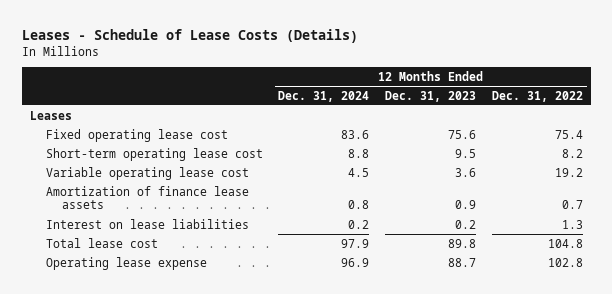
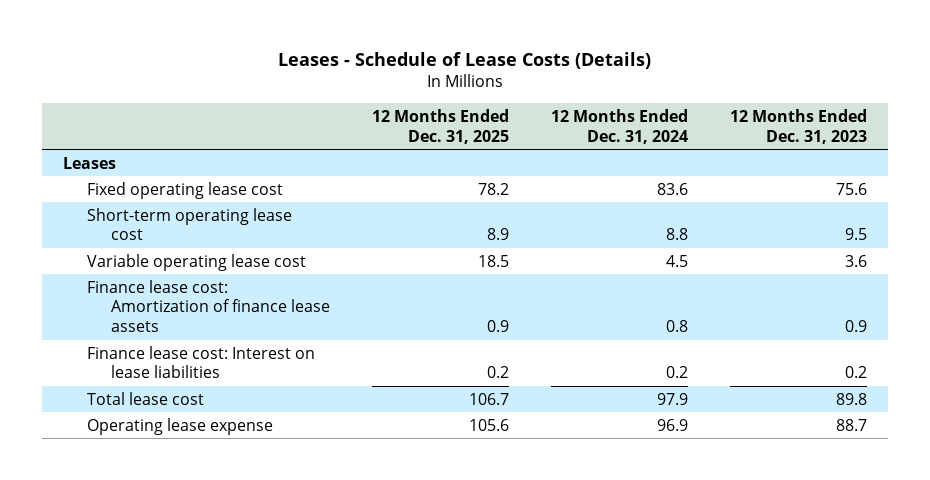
[491,90,583,102] Dec. 31, 2022 -> none
none -> [371,108,509,144] 12 Months Ended Dec. 31, 2025
[45,185,249,210] Amortization of finance lease assets -> [86,279,330,333] Finance lease cost: Amortization of finance lease assets
[45,218,249,229] Interest on lease liabilities -> [86,345,315,379] Finance lease cost: Interest on lease liabilities

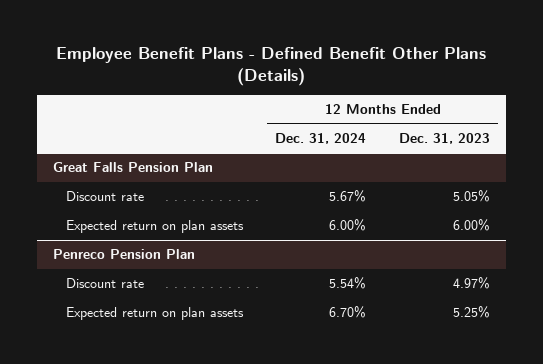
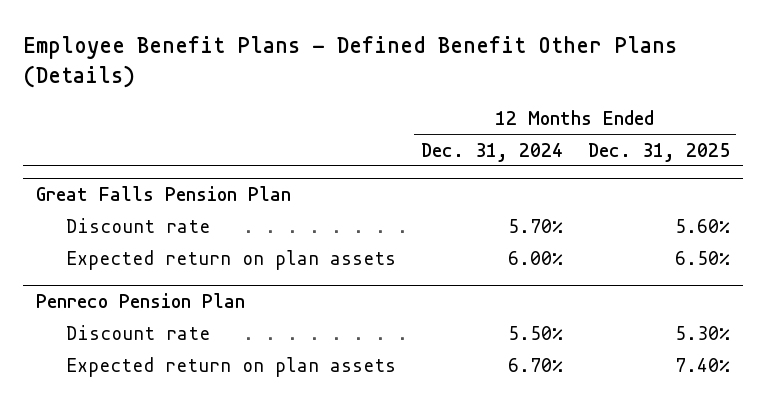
[398,132,490,144] Dec. 31, 2023 -> none
none -> [587,142,730,162] Dec. 31, 2025
[329,190,367,203] 5.67% -> [507,218,563,233] 5.70%
[329,277,367,290] 5.54% -> [507,325,563,340] 5.50%

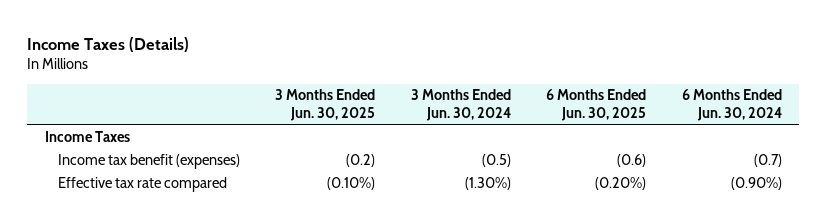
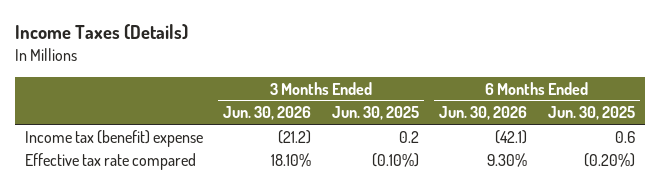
[410,89,511,122] 3 Months Ended Jun. 30, 2024 -> none
[681,89,782,122] 6 Months Ended Jun. 30, 2024 -> none
none -> [223,106,312,121] Jun. 30, 2026
none -> [439,106,528,121] Jun. 30, 2026
[44,131,130,143] Income Taxes -> none
[58,154,241,170] Income tax benefit (expenses) -> [24,129,203,147] Income tax (benefit) expense
[346,154,376,168] (0.2) -> [398,130,419,143] 0.2
[617,154,647,168] (0.6) -> [614,130,635,143] 0.6

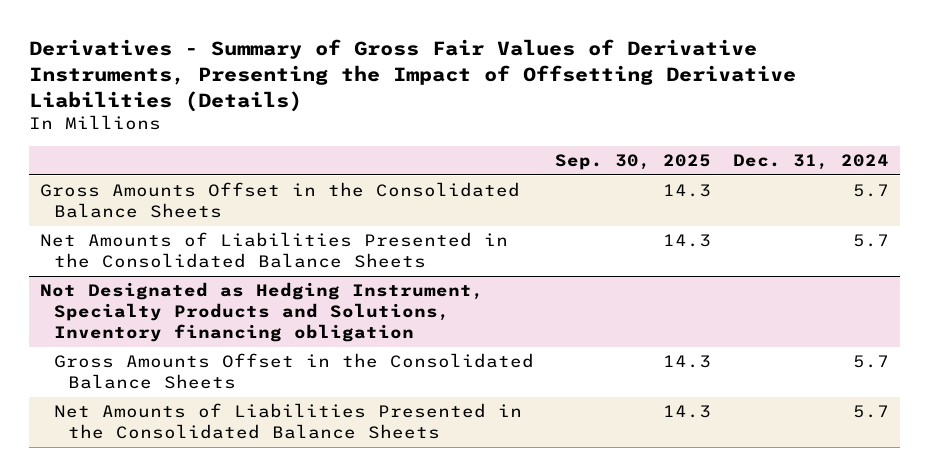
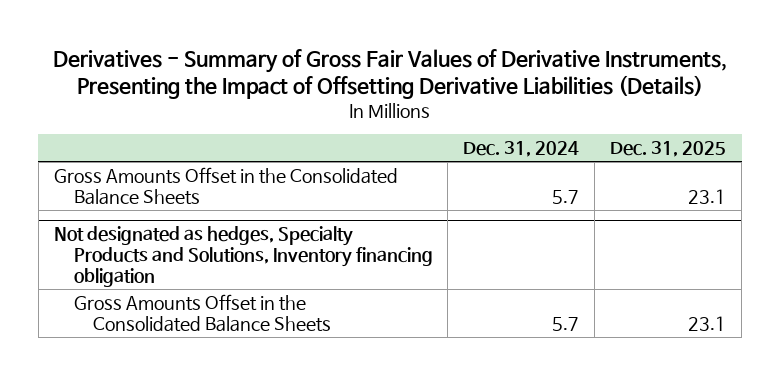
[555,154,712,171] Sep. 30, 2025 -> none
none -> [610,141,727,158] Dec. 31, 2025
[39,232,508,269] Net Amounts of Liabilities Presented in the Consolidated Balance Sheets -> none
[39,282,484,342] Not Designated as Hedging Instrument, Specialty Products and Solutions, Inventory financing obligation -> [53,226,433,287] Not designated as hedges, Specialty Products and Solutions, Inventory financing obligation
[53,403,522,440] Net Amounts of Liabilities Presented in the Consolidated Balance Sheets -> none

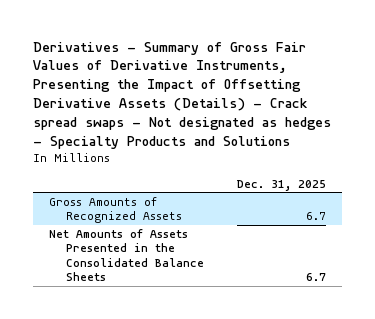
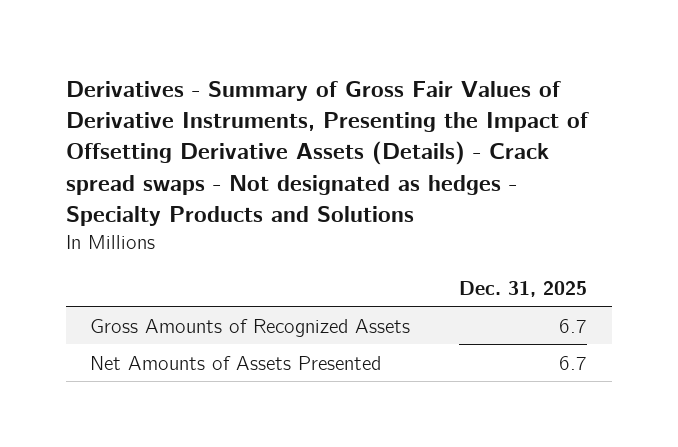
[49,229,205,282] Net Amounts of Assets Presented in the Consolidated Balance Sheets -> [90,355,382,370] Net Amounts of Assets Presented

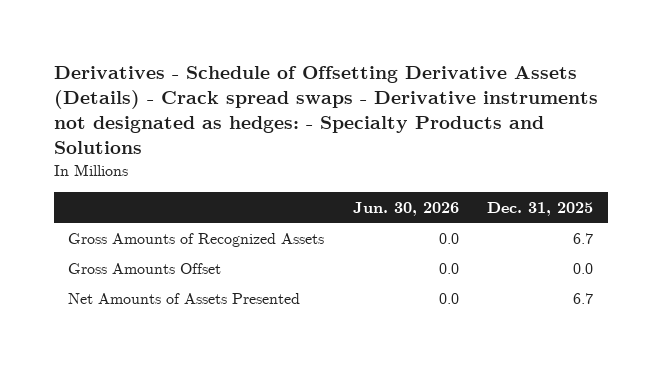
[65,80,589,226] Derivatives - Summary of Gross Fair Values of Derivative Instruments, Presenting the Impact of Offsetting Derivative Assets (Details) - Crack spread swaps - Not designated as hedges - Specialty Products and Solutions -> [53,65,598,155] Derivatives - Schedule of Offsetting Derivative Assets (Details) - Crack spread swaps - Derivative instruments not designated as hedges: - Specialty Products and Solutions
none -> [352,201,459,216] Jun. 30, 2026
none -> [68,262,222,274] Gross Amounts Offset

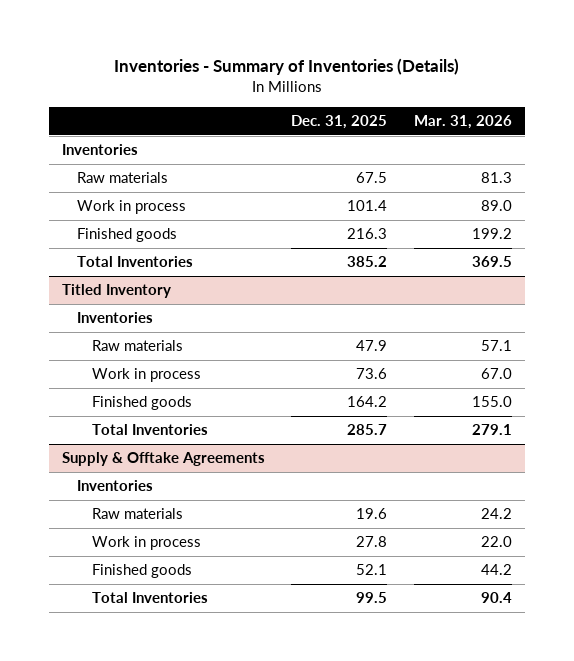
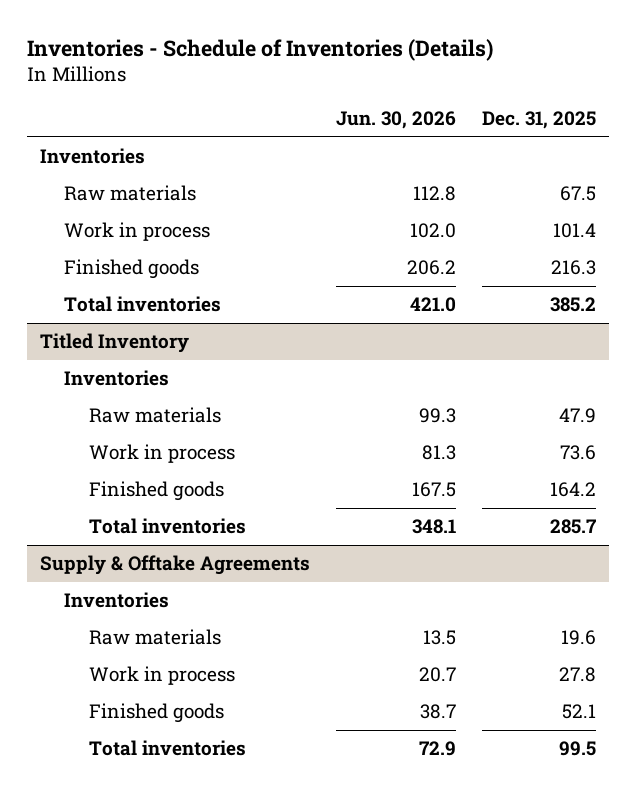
[113,58,459,76] Inventories - Summary of Inventories (Details) -> [26,38,493,61] Inventories - Schedule of Inventories (Details)
[413,115,512,130] Mar. 31, 2026 -> none
none -> [335,111,456,130] Jun. 30, 2026
[77,256,194,268] Total Inventories -> [64,296,222,313] Total inventories
[92,424,209,436] Total Inventories -> [88,518,246,535] Total inventories
[92,592,209,604] Total Inventories -> [88,740,246,757] Total inventories

